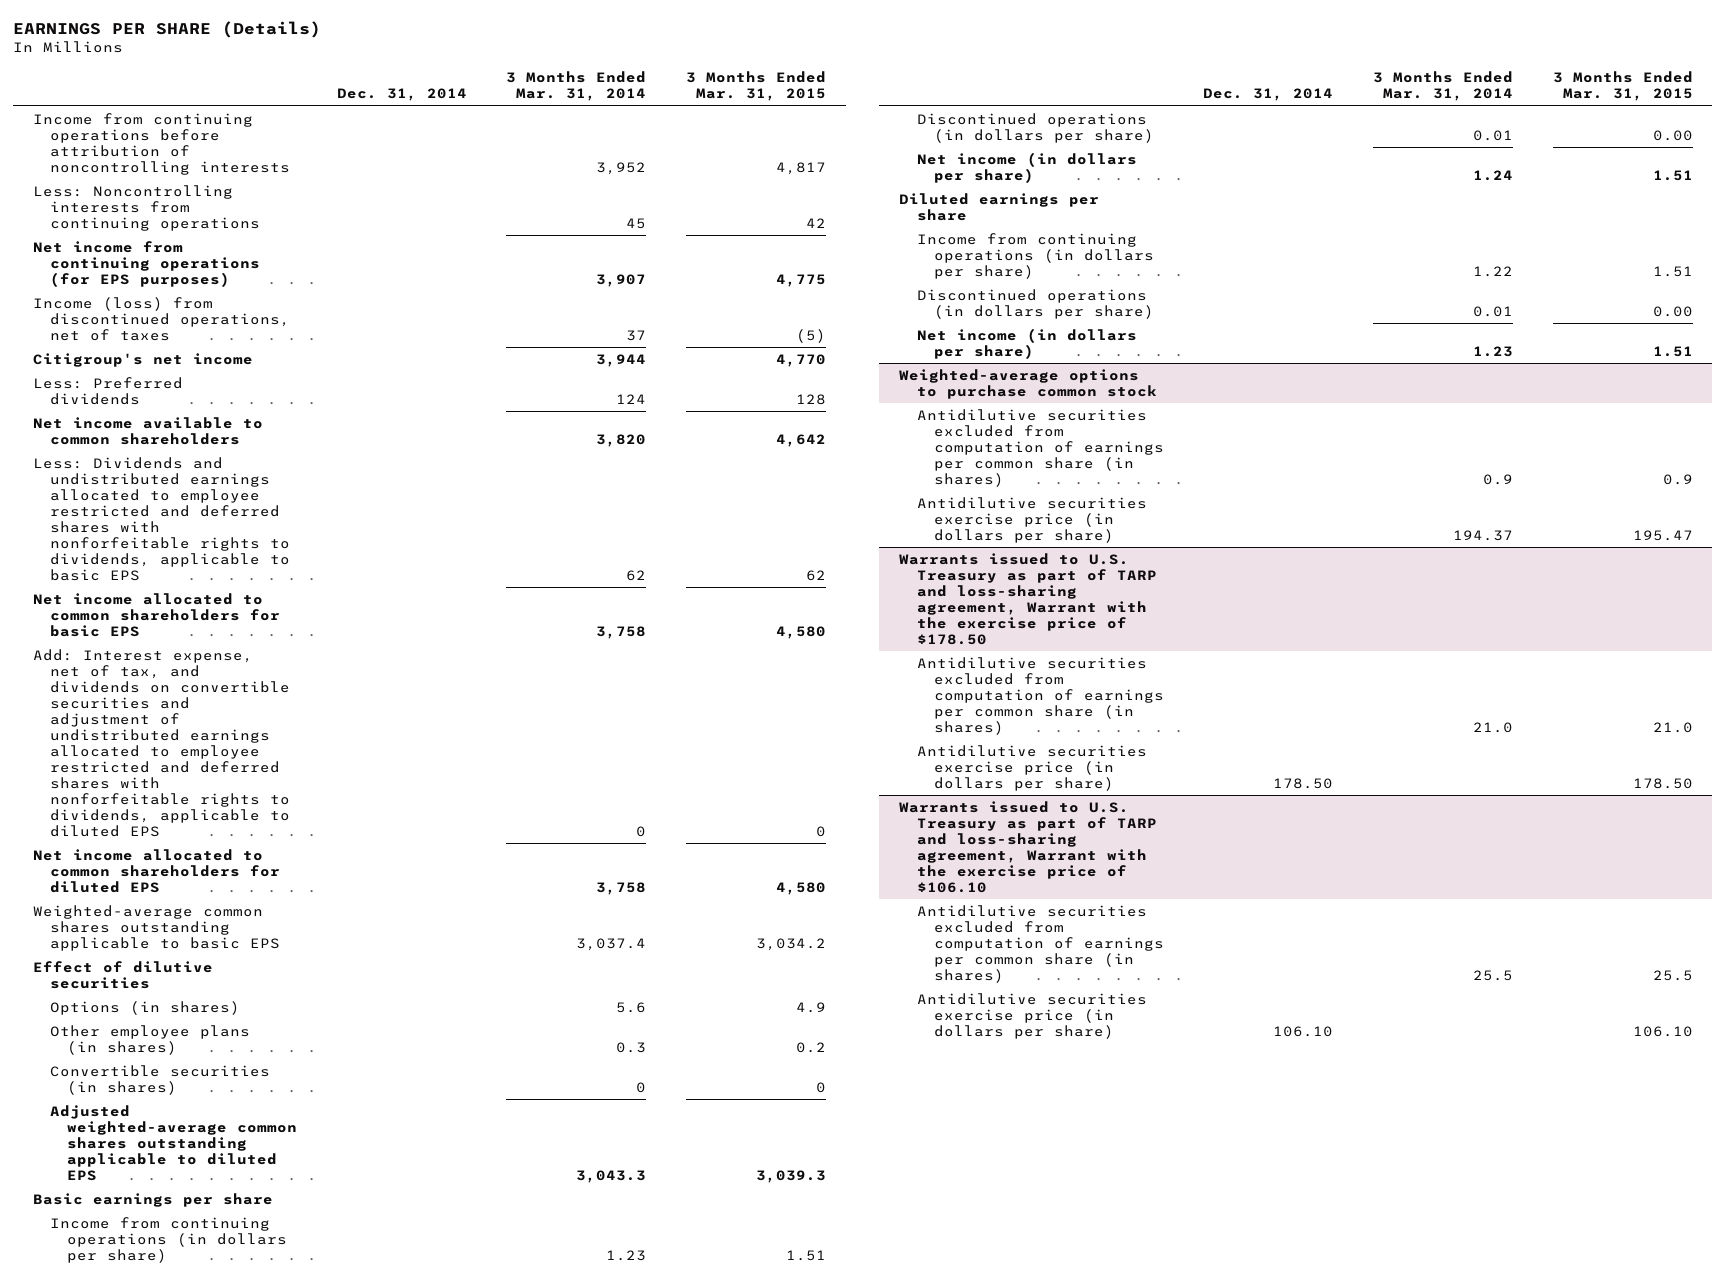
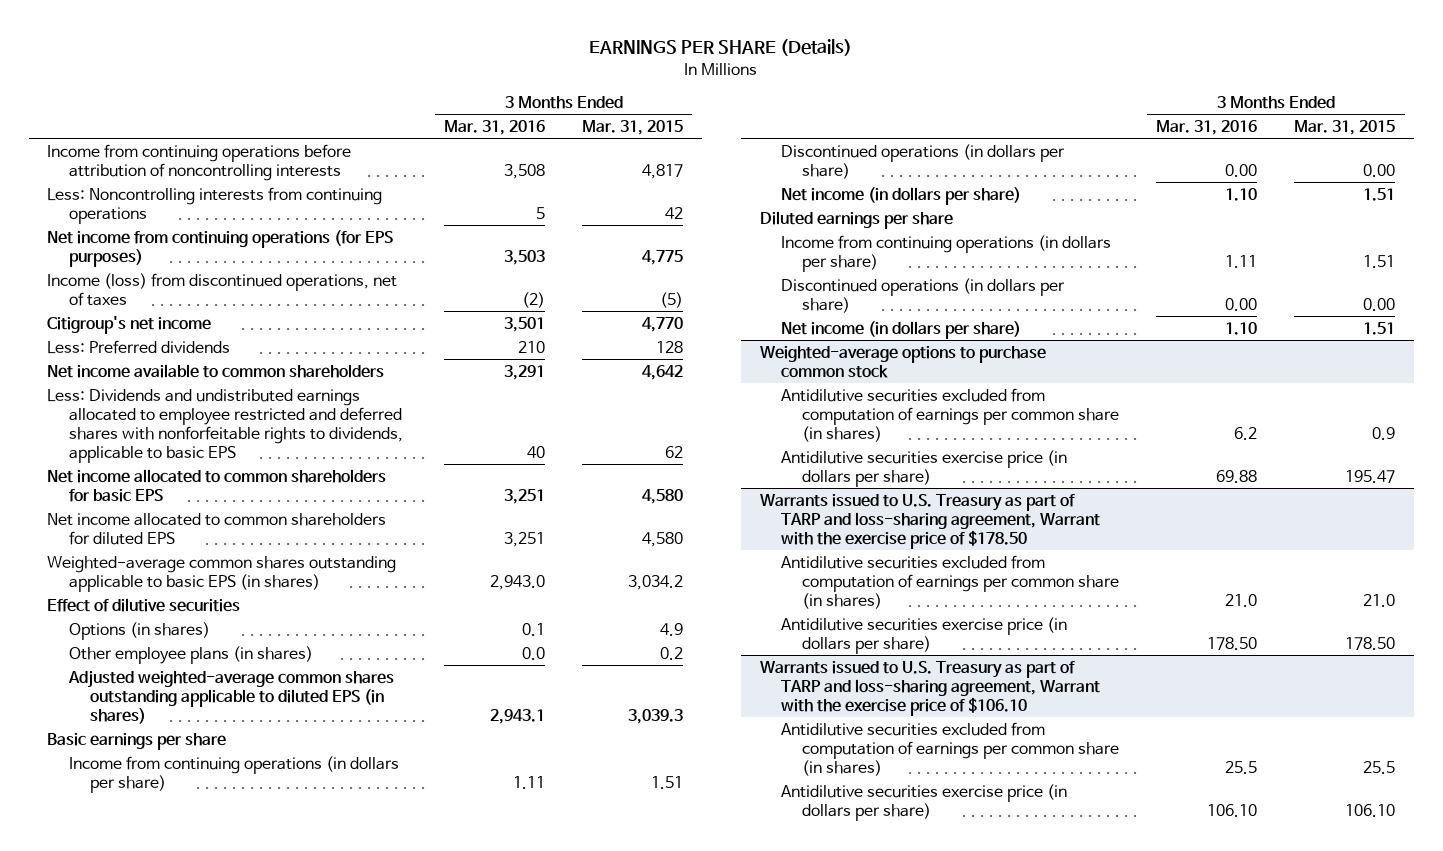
[336,88,467,102] Dec. 31, 2014 -> none
[506,71,647,102] 3 Months Ended Mar. 31, 2014 -> none
none -> [444,119,546,135] Mar. 31, 2016
[32,648,290,838] Add: Interest expense, net of tax, and dividends on convertible securities and adjustment of undistributed earnings allocated to employee restricted and deferred shares with nonforfeitable rights to dividends, applicable to diluted EPS -> none
[32,904,280,951] Weighted-average common shares outstanding applicable to basic EPS -> [47,555,397,592] Weighted-average common shares outstanding applicable to basic EPS (in shares)
[49,1064,270,1095] Convertible securities (in shares) -> none
[49,1104,298,1181] Adjusted weighted-average common shares outstanding applicable to diluted EPS -> [67,669,394,724] Adjusted weighted-average common shares outstanding applicable to diluted EPS (in shares)

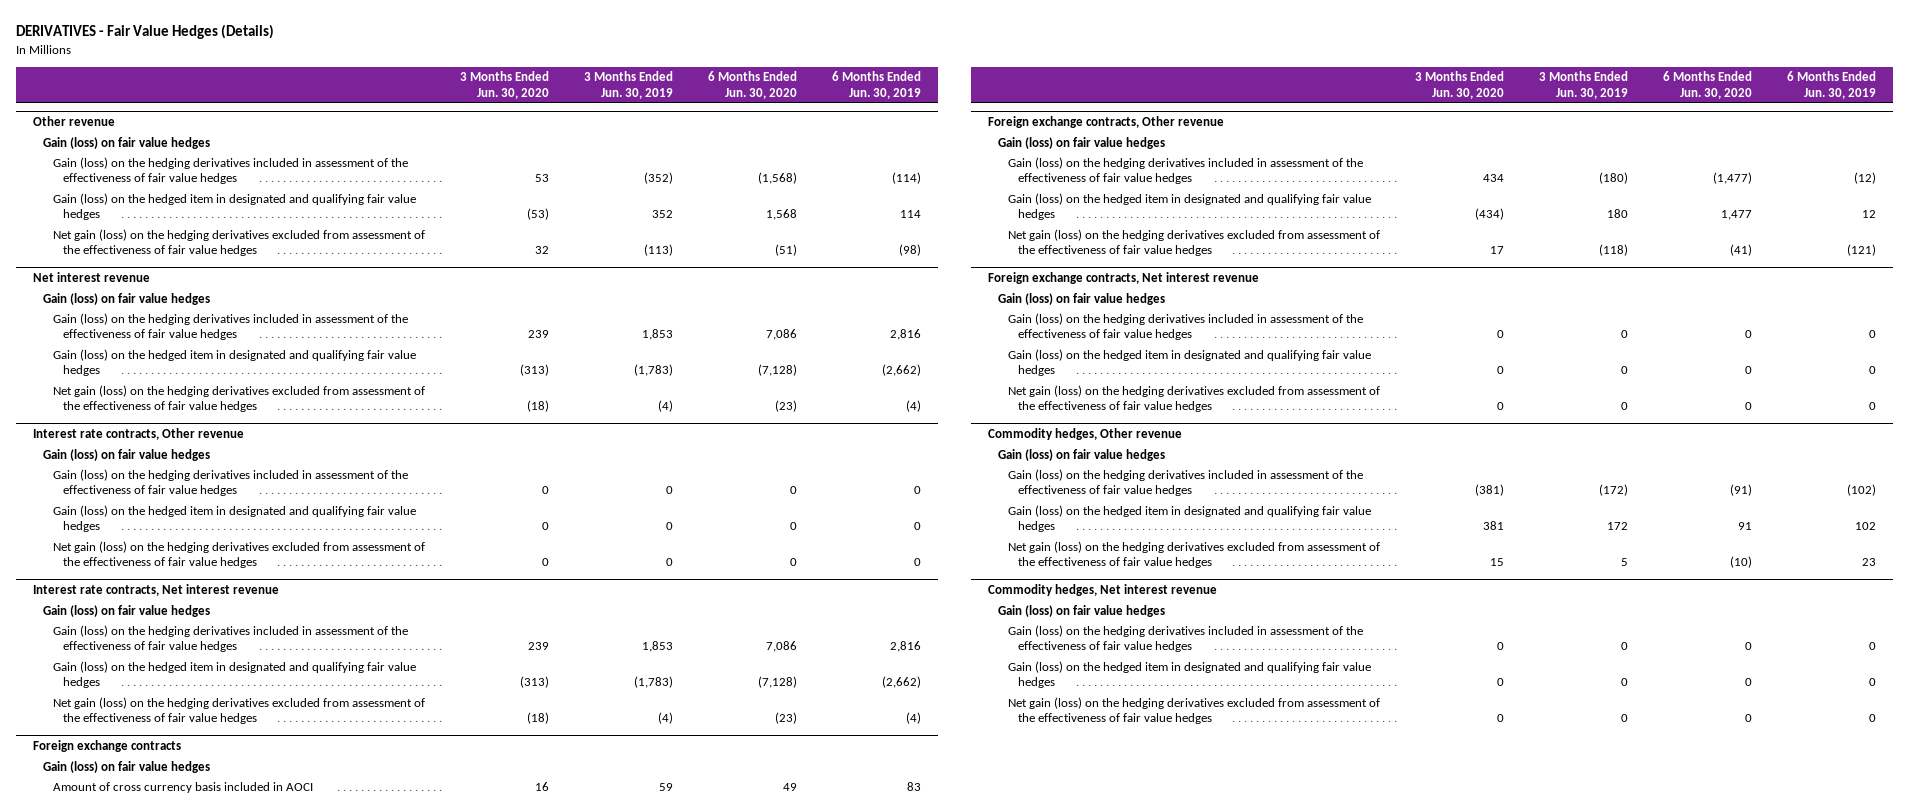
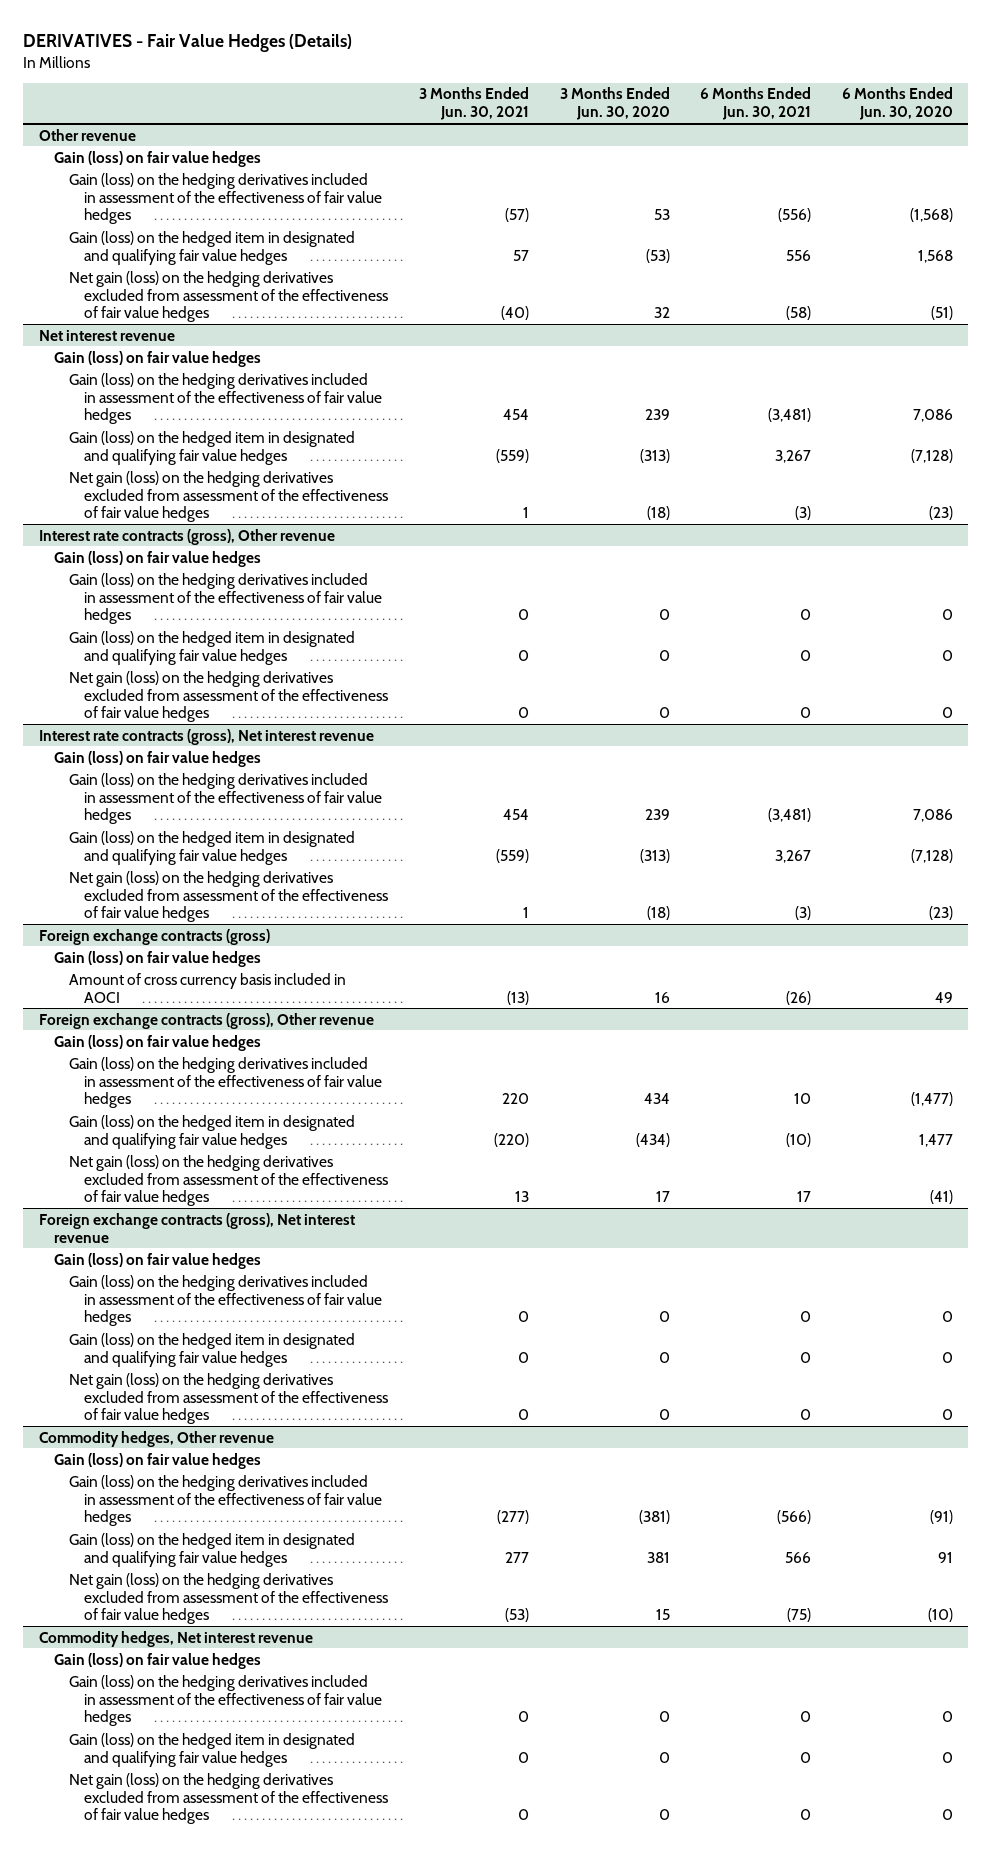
[583,71,673,99] 3 Months Ended Jun. 30, 2019 -> none
[831,71,921,99] 6 Months Ended Jun. 30, 2019 -> none
none -> [418,87,529,121] 3 Months Ended Jun. 30, 2021
none -> [700,87,812,121] 6 Months Ended Jun. 30, 2021
[33,428,245,441] Interest rate contracts, Other revenue -> [38,528,335,545] Interest rate contracts (gross), Other revenue
[33,584,280,597] Interest rate contracts, Net interest revenue -> [38,728,374,745] Interest rate contracts (gross), Net interest revenue
[33,740,182,753] Foreign exchange contracts -> [38,928,270,945] Foreign exchange contracts (gross)
[988,116,1225,129] Foreign exchange contracts, Other revenue -> [38,1012,374,1029] Foreign exchange contracts (gross), Other revenue
[988,272,1260,285] Foreign exchange contracts, Net interest revenue -> [38,1212,355,1243] Foreign exchange contracts (gross), Net interest revenue

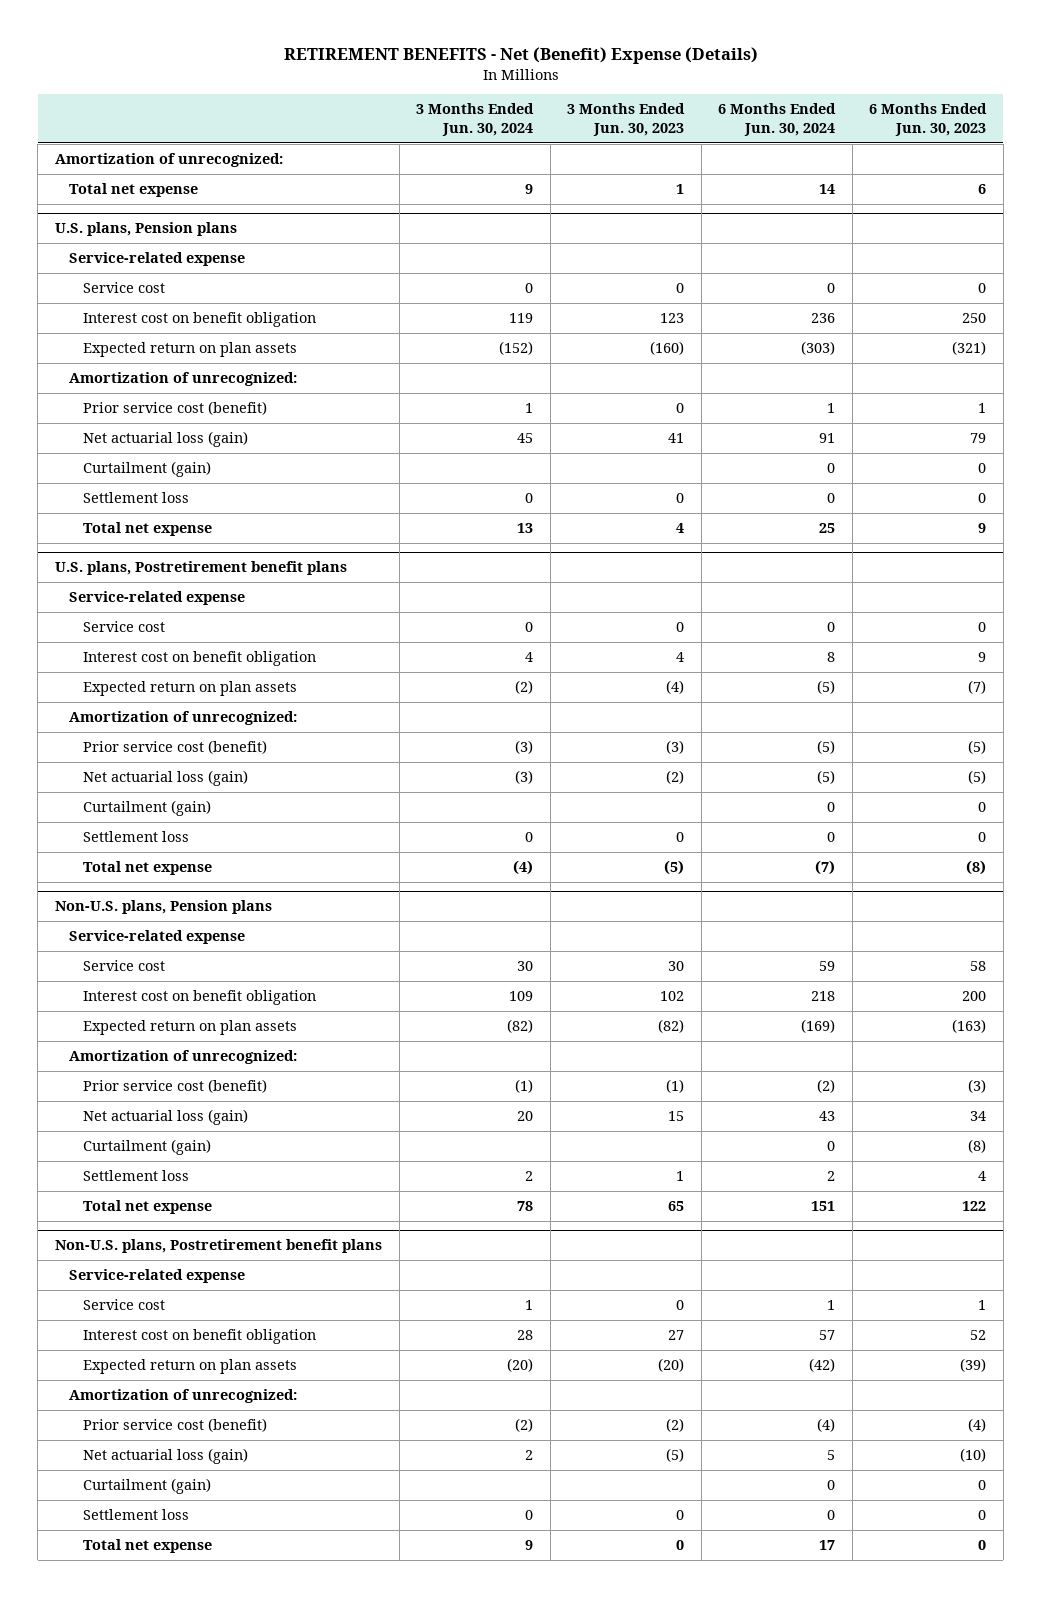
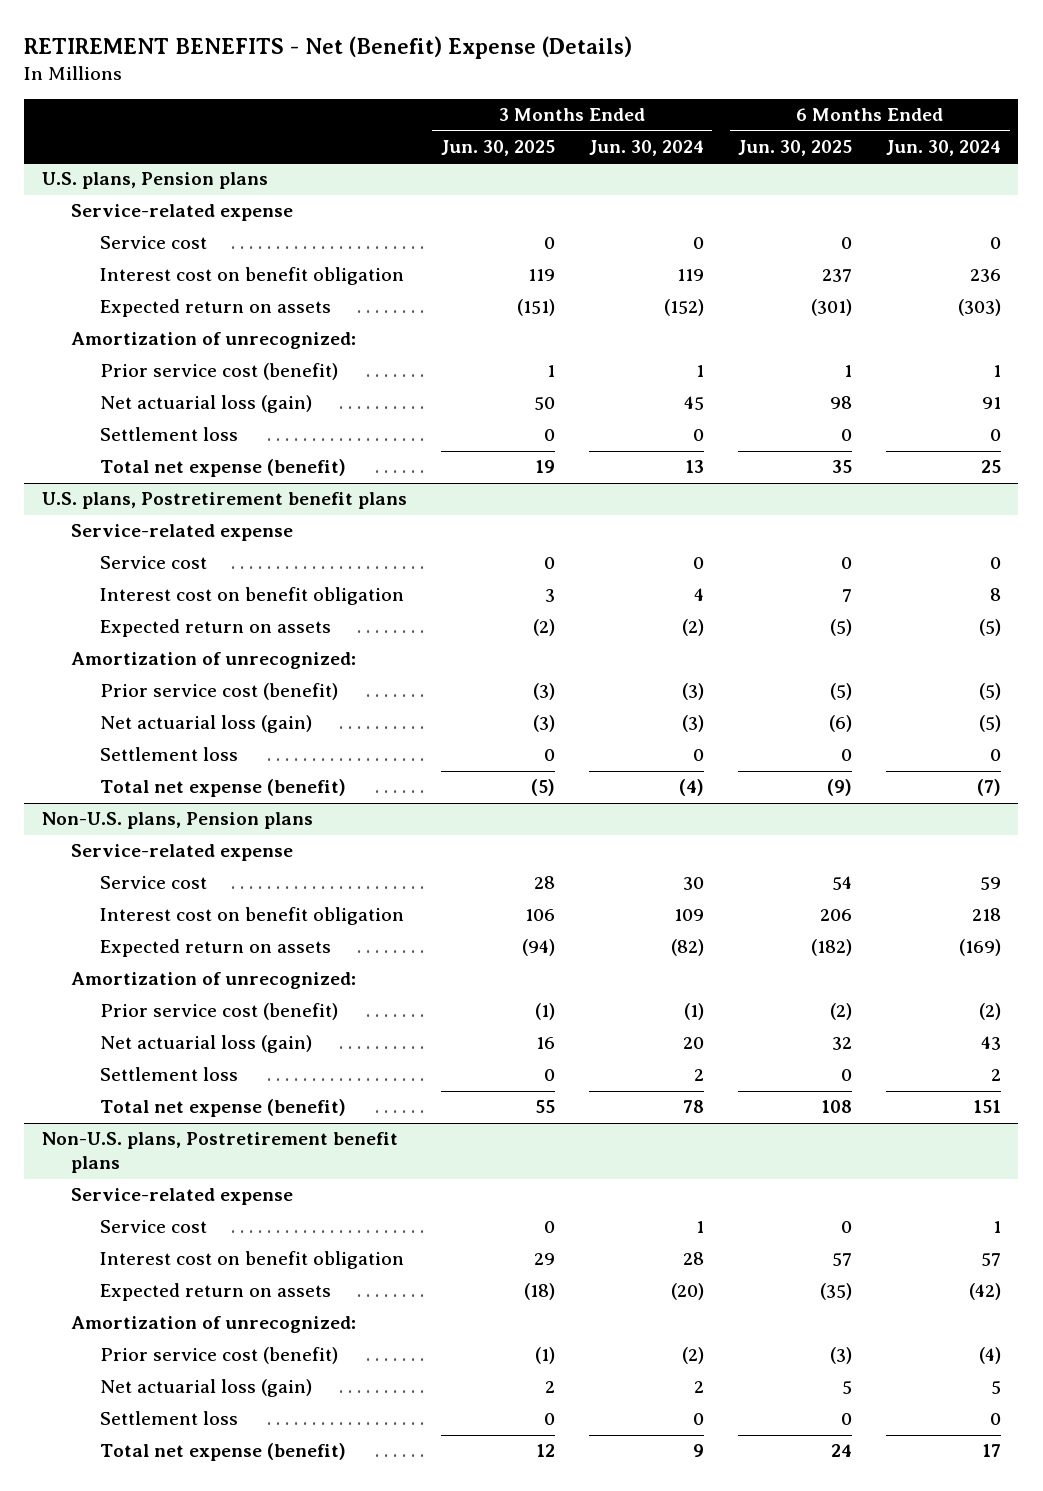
[567,103,686,136] 3 Months Ended Jun. 30, 2023 -> none
[869,103,988,136] 6 Months Ended Jun. 30, 2023 -> none
none -> [440,140,555,157] Jun. 30, 2025
none -> [738,140,853,157] Jun. 30, 2025
[54,153,283,168] Amortization of unrecognized: -> none
[69,183,199,198] Total net expense -> none
[83,342,298,358] Expected return on plan assets -> [99,299,331,318] Expected return on assets
[83,461,212,478] Curtailment (gain) -> none
[83,522,213,537] Total net expense -> [99,459,346,478] Total net expense (benefit)
[83,681,298,697] Expected return on plan assets -> [99,619,331,638] Expected return on assets
[83,800,212,817] Curtailment (gain) -> none
[83,861,213,876] Total net expense -> [99,779,346,798] Total net expense (benefit)
[83,1020,298,1036] Expected return on plan assets -> [99,939,331,958] Expected return on assets
[83,1139,212,1156] Curtailment (gain) -> none
[83,1200,213,1215] Total net expense -> [99,1099,346,1118] Total net expense (benefit)
[83,1359,298,1375] Expected return on plan assets -> [99,1283,331,1302] Expected return on assets
[83,1478,212,1495] Curtailment (gain) -> none
[83,1539,213,1554] Total net expense -> [99,1443,346,1462] Total net expense (benefit)

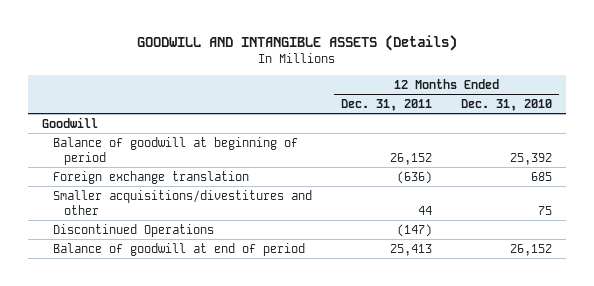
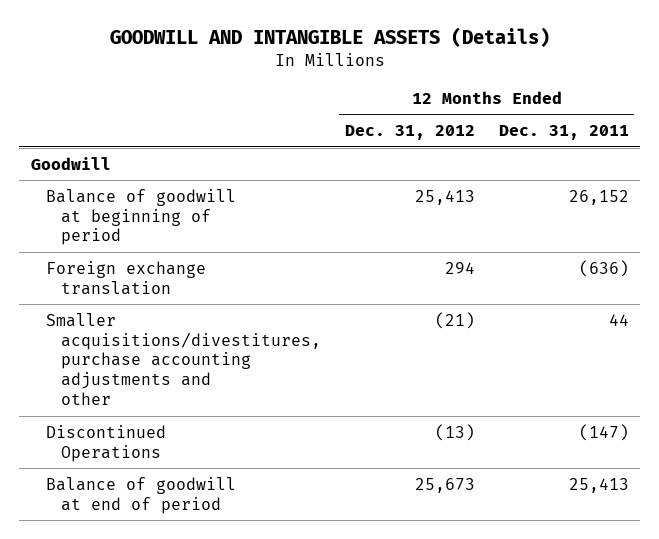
[461,98,553,111] Dec. 31, 2010 -> none
none -> [344,124,475,140] Dec. 31, 2012
[53,189,313,215] Smaller acquisitions/divestitures and other -> [45,312,322,406] Smaller acquisitions/divestitures, purchase accounting adjustments and other

